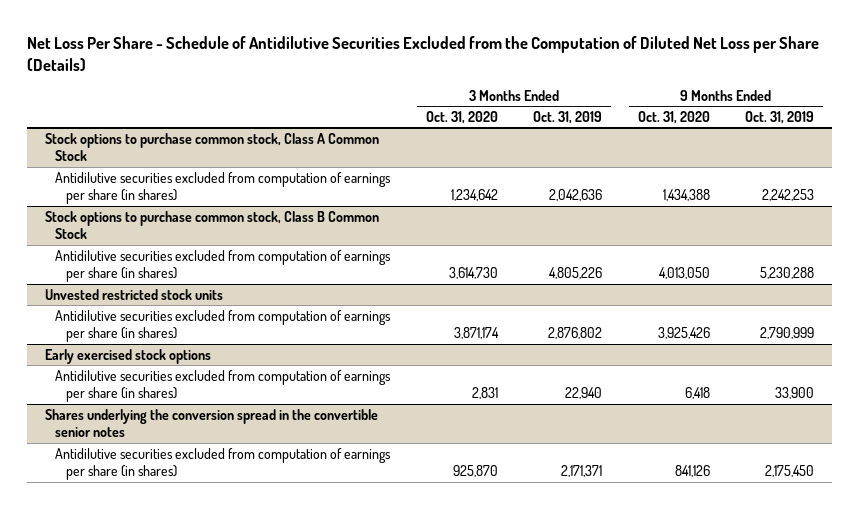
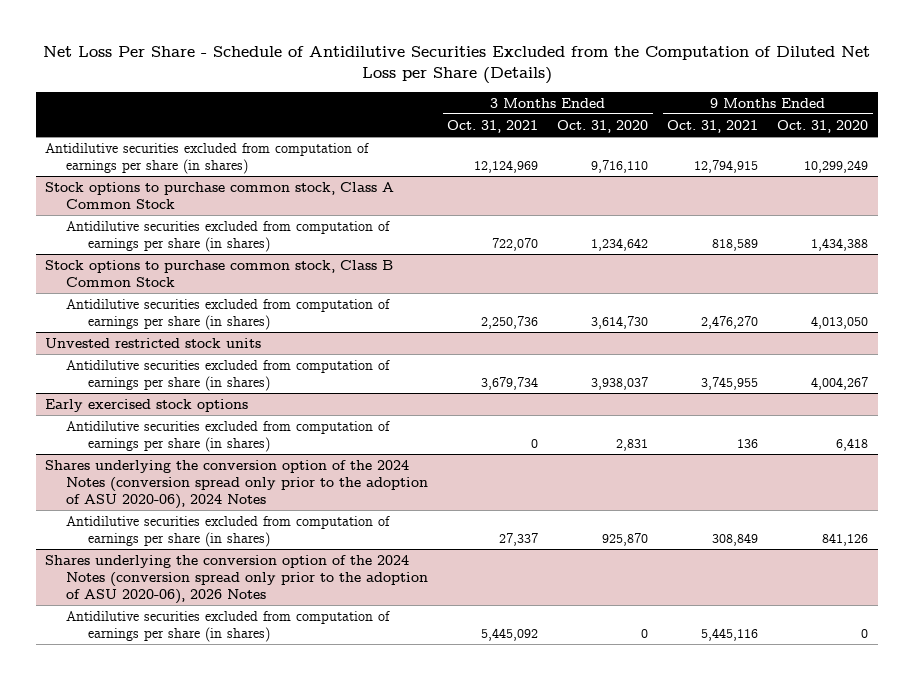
[533,110,603,124] Oct. 31, 2019 -> none
[745,110,815,124] Oct. 31, 2019 -> none
none -> [447,119,539,133] Oct. 31, 2021
none -> [667,119,759,133] Oct. 31, 2021
none -> [45,142,370,174] Antidilutive securities excluded from computation of earnings per share (in shares)
[453,327,499,340] 3,871,174 -> [591,376,649,390] 3,938,037
[657,327,710,340] 3,925,426 -> [811,376,869,390] 4,004,267
[44,408,378,438] Shares underlying the conversion spread in the convertible senior notes -> none
none -> [45,459,429,509] Shares underlying the conversion option of the 2024 Notes (conversion spread only prior to the adoption of ASU 2020-06), 2024 Notes
none -> [45,554,429,604] Shares underlying the conversion option of the 2024 Notes (conversion spread only prior to the adoption of ASU 2020-06), 2026 Notes
none -> [66,610,391,642] Antidilutive securities excluded from computation of earnings per share (in shares)

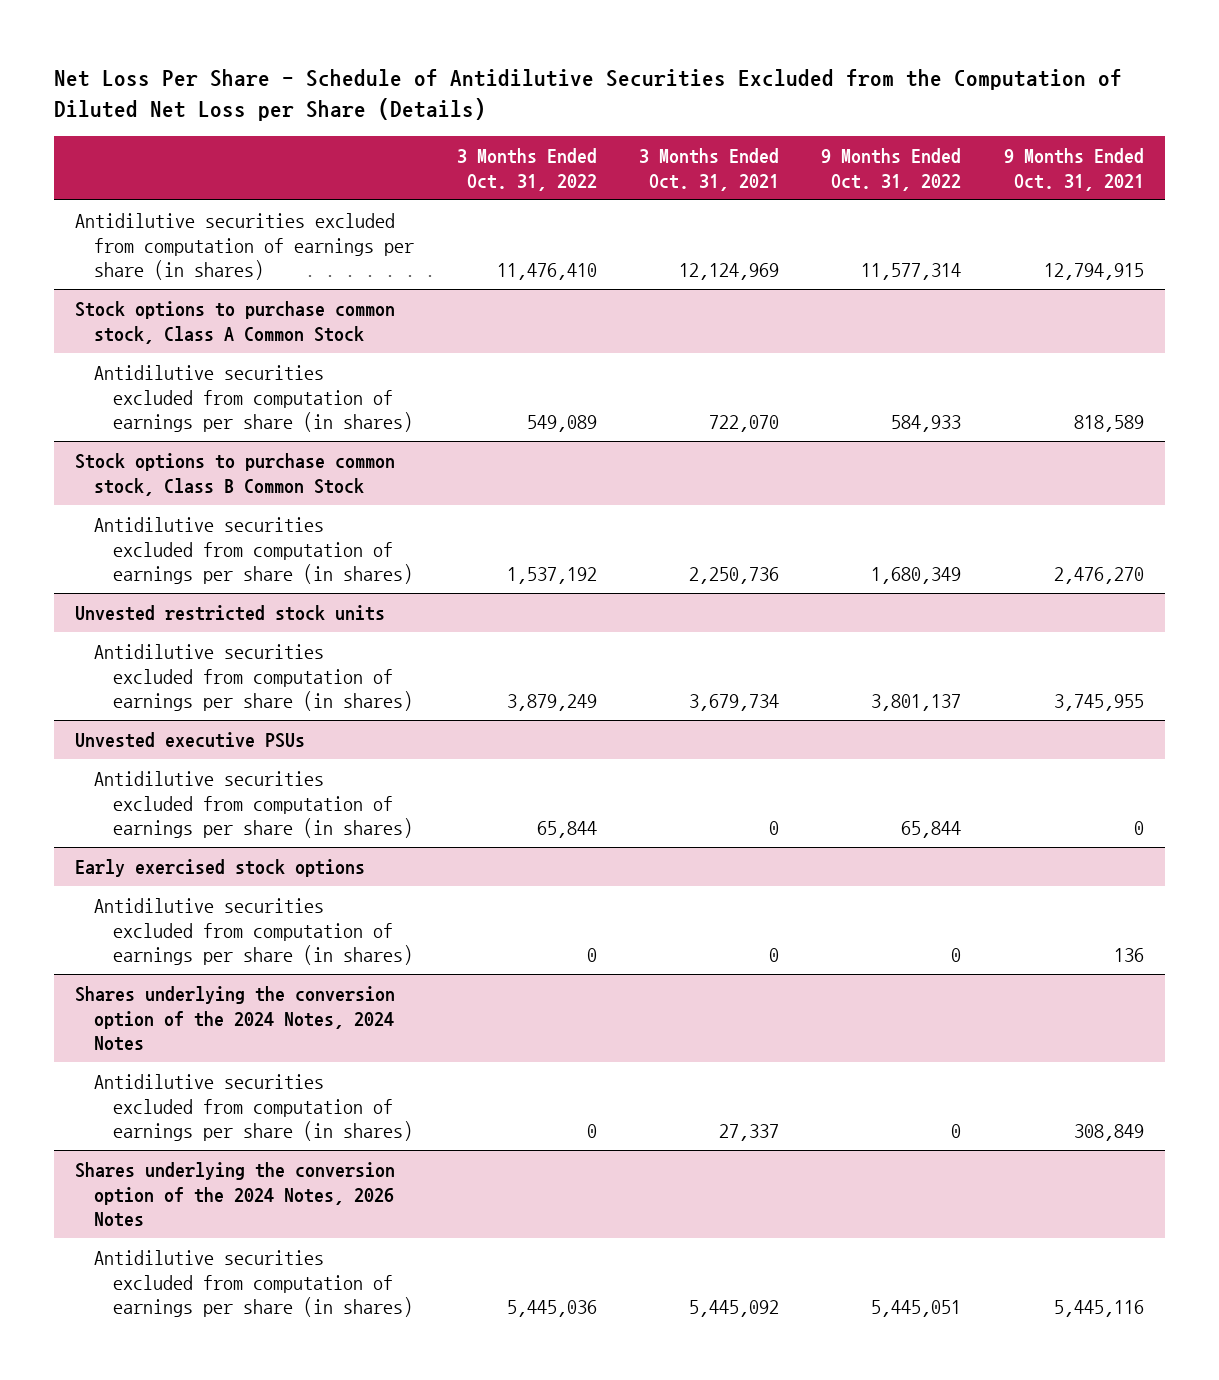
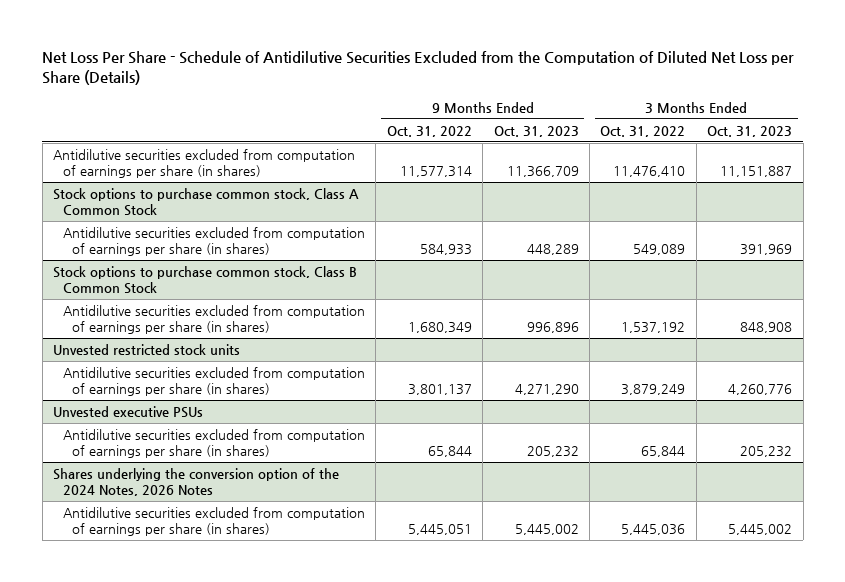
[638,147,779,191] 3 Months Ended Oct. 31, 2021 -> none
[1003,147,1144,191] 9 Months Ended Oct. 31, 2021 -> none
none -> [493,125,579,137] Oct. 31, 2023
none -> [707,125,793,137] Oct. 31, 2023
[75,858,366,877] Early exercised stock options -> none
[94,897,414,966] Antidilutive securities excluded from computation of earnings per share (in shares) -> none
[75,985,396,1052] Shares underlying the conversion option of the 2024 Notes, 2024 Notes -> none
[94,1073,414,1142] Antidilutive securities excluded from computation of earnings per share (in shares) -> none

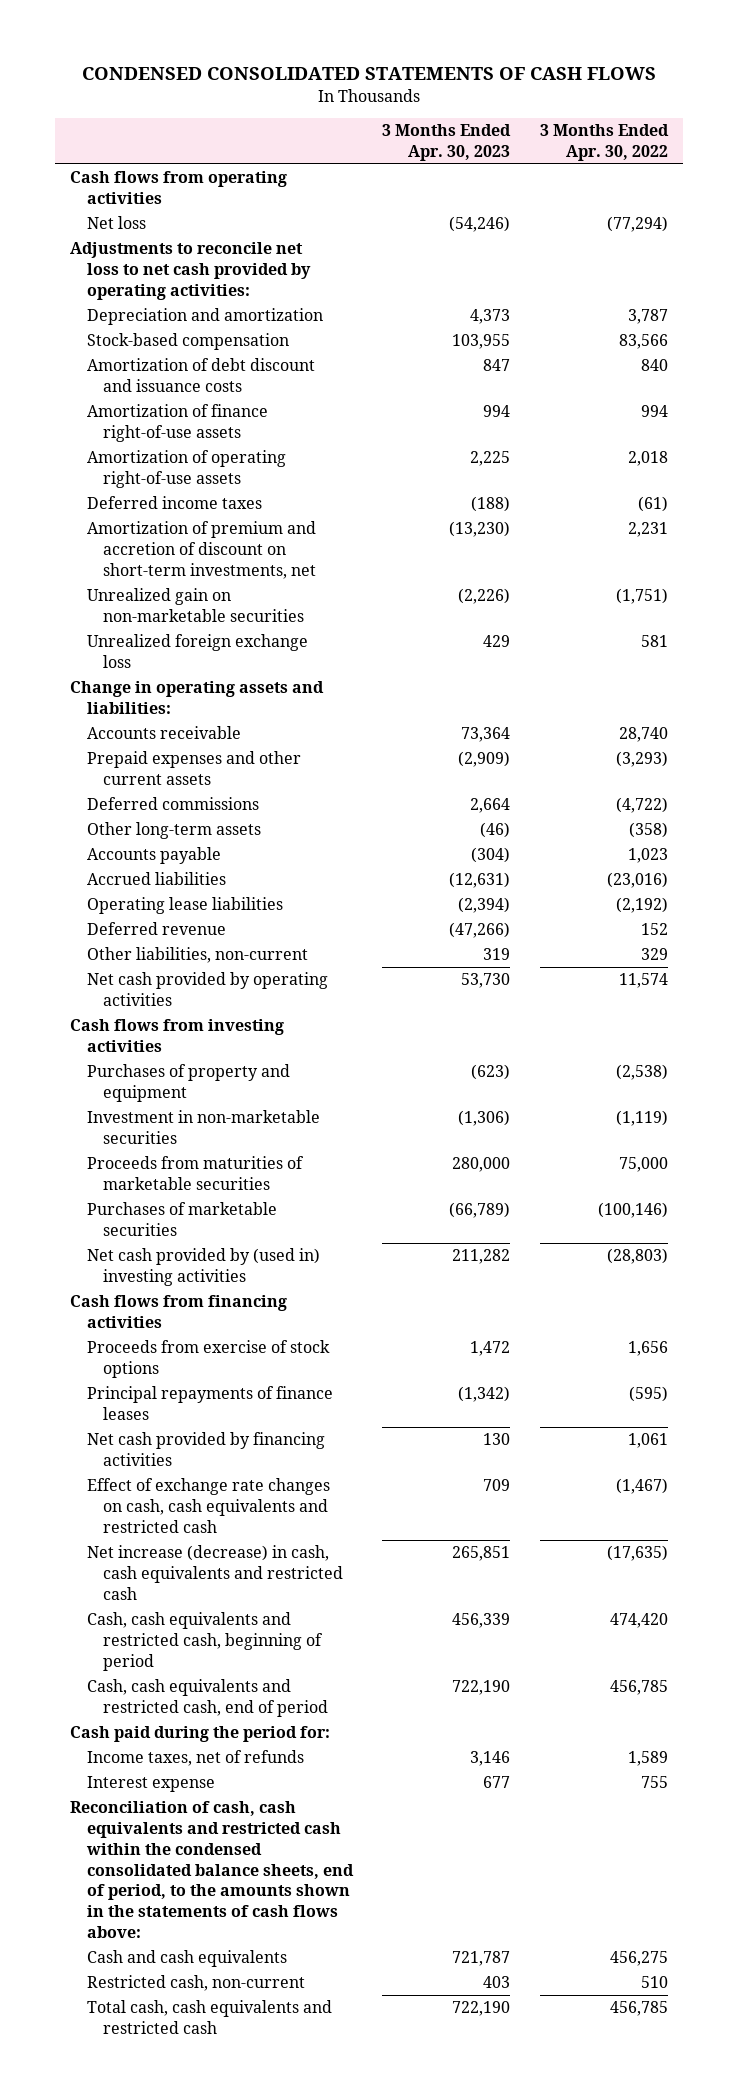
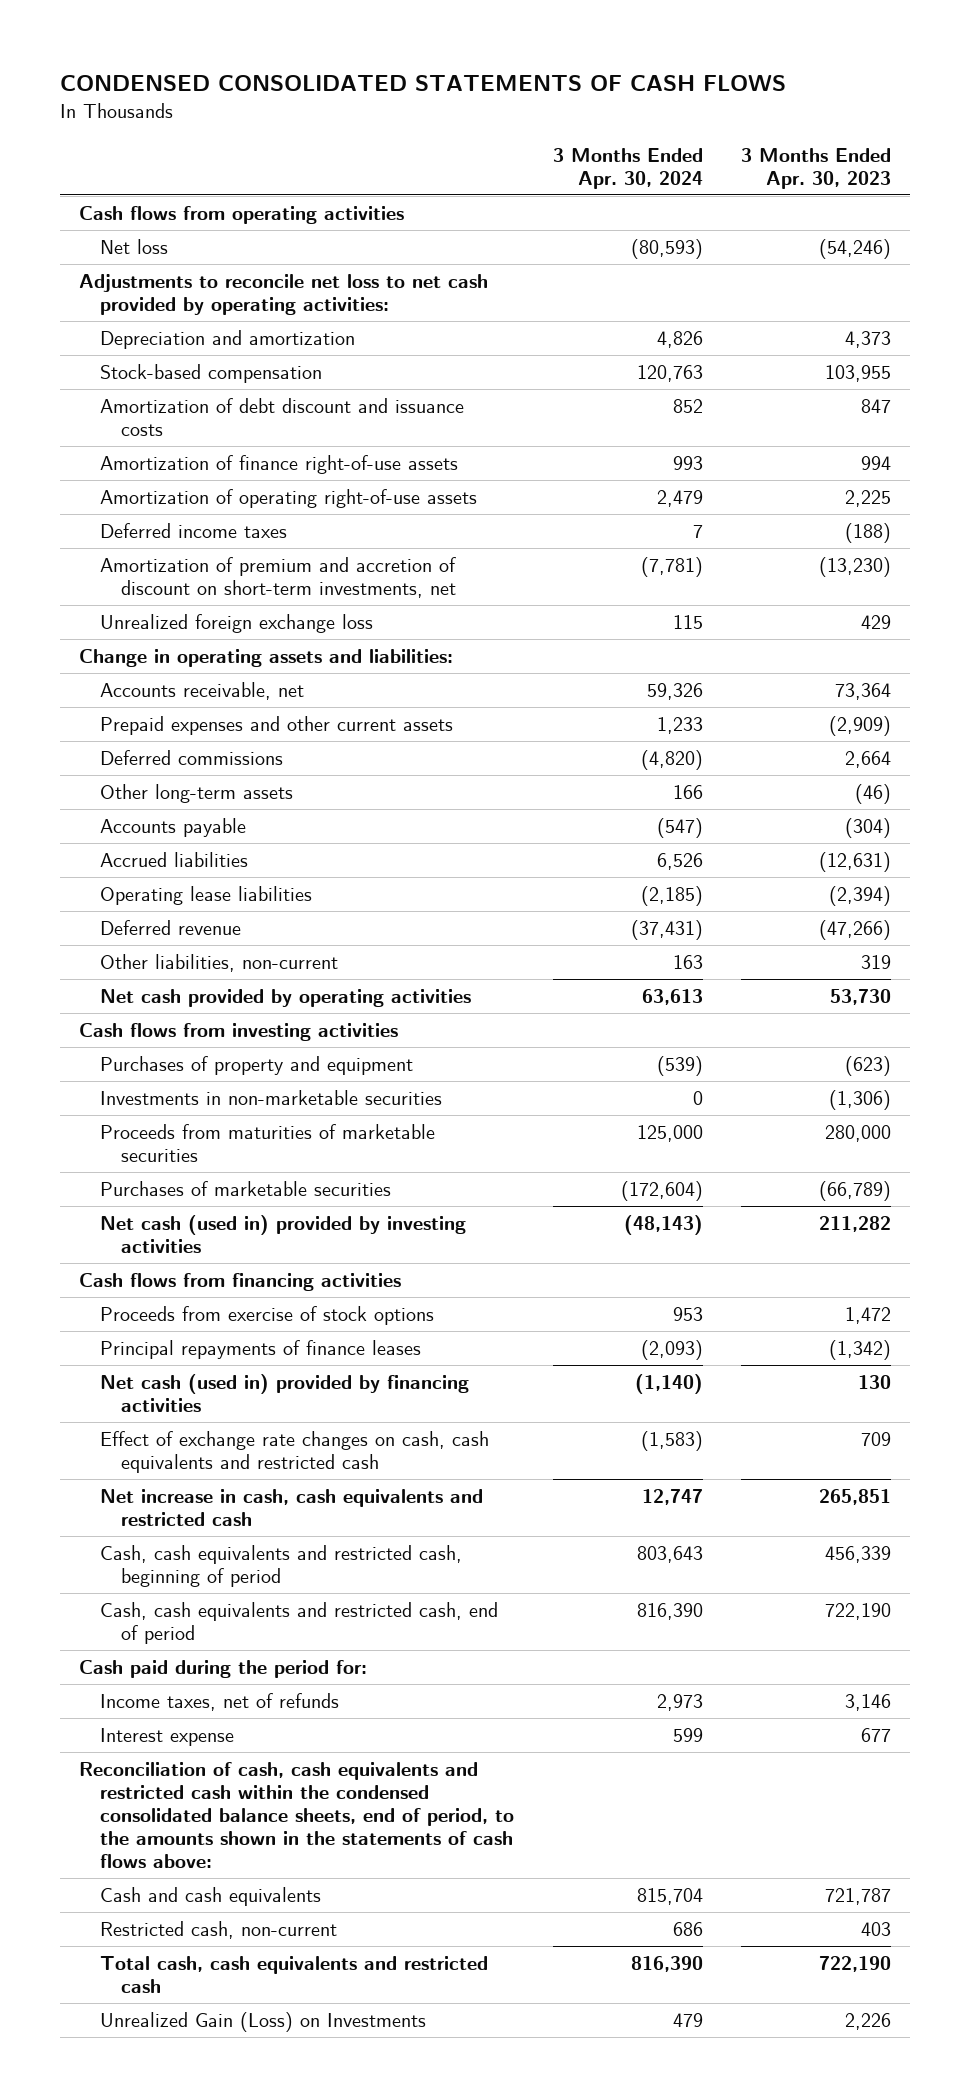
[540,124,670,161] 3 Months Ended Apr. 30, 2022 -> none
none -> [552,147,703,189] 3 Months Ended Apr. 30, 2024
[86,588,304,623] Unrealized gain on non-marketable securities -> none
[86,726,241,740] Accounts receivable -> [100,681,305,700] Accounts receivable, net
[86,1110,320,1145] Investment in non-marketable securities -> [100,1089,443,1105] Investments in non-marketable securities
[86,1248,320,1287] Net cash provided by (used in) investing activities -> [100,1214,467,1253] Net cash (used in) provided by investing activities
[86,1432,325,1467] Net cash provided by financing activities -> [100,1373,470,1412] Net cash (used in) provided by financing activities
[86,1545,343,1600] Net increase (decrease) in cash, cash equivalents and restricted cash -> [100,1488,484,1526] Net increase in cash, cash equivalents and restricted cash
none -> [100,2011,427,2032] Unrealized Gain (Loss) on Investments

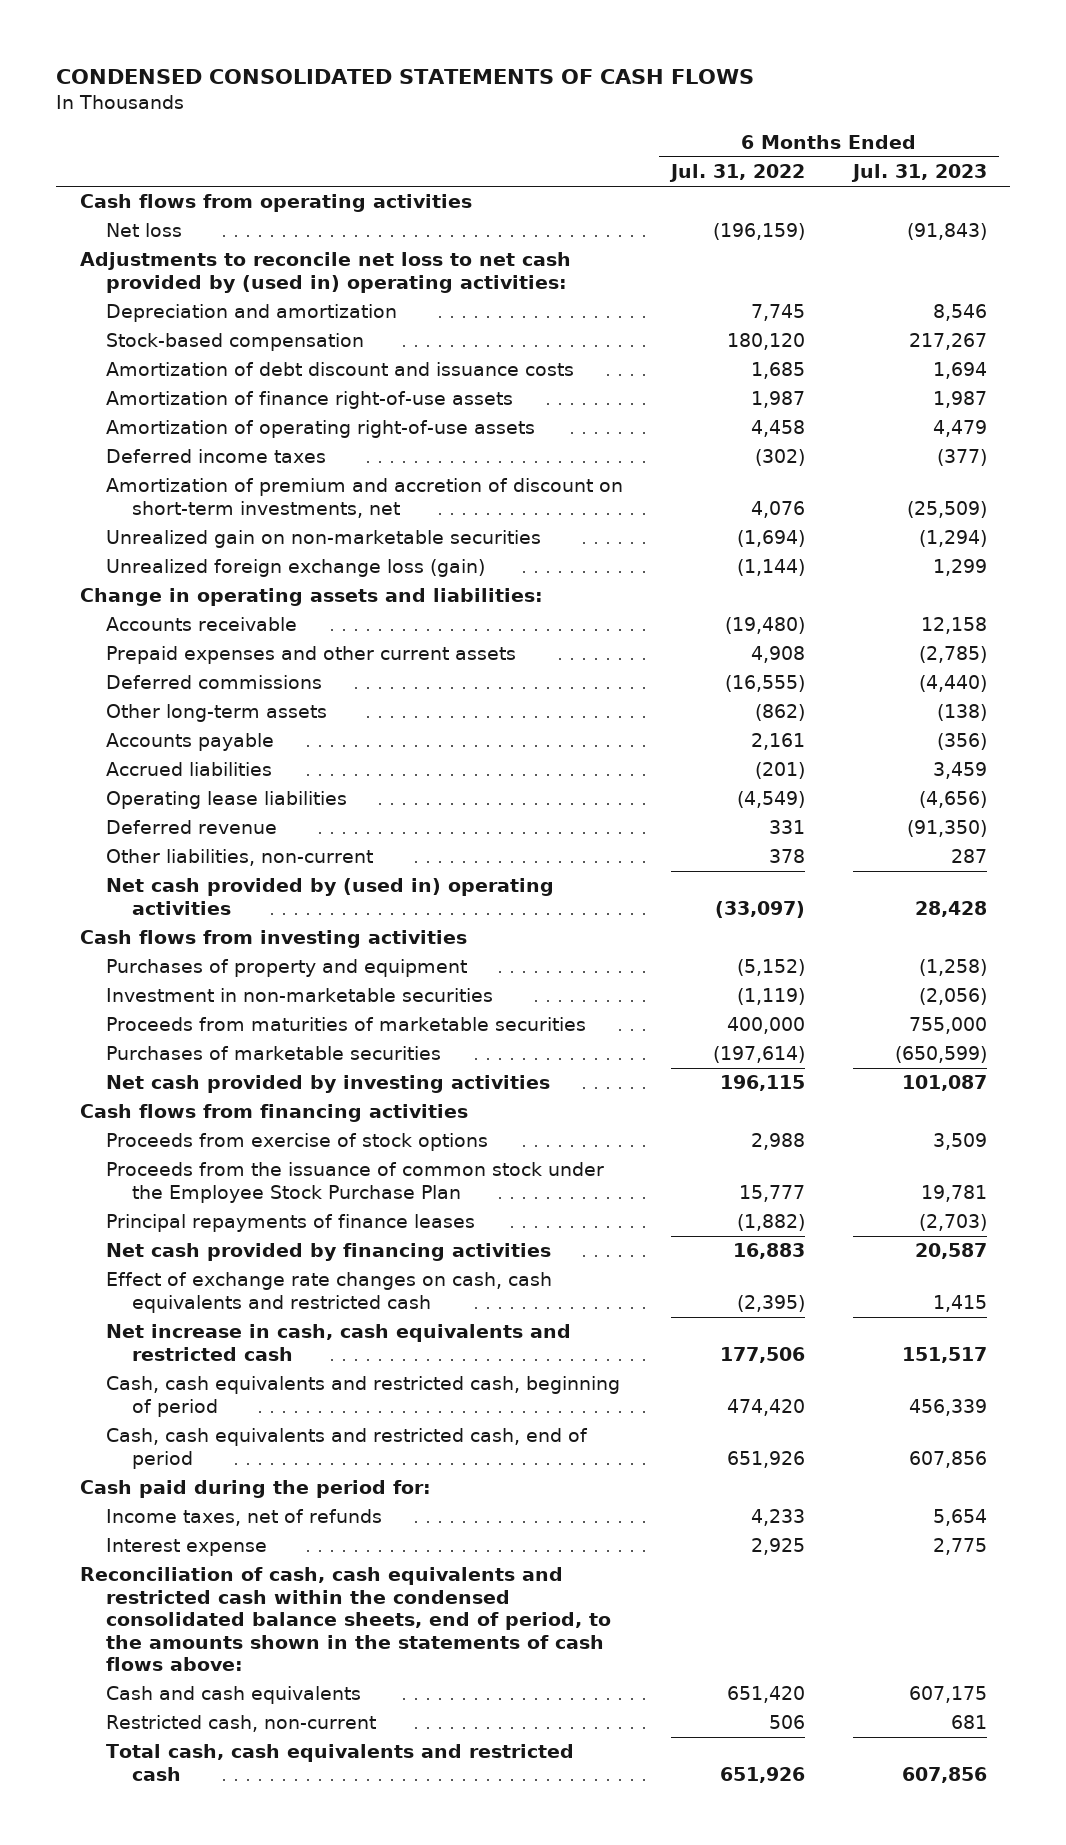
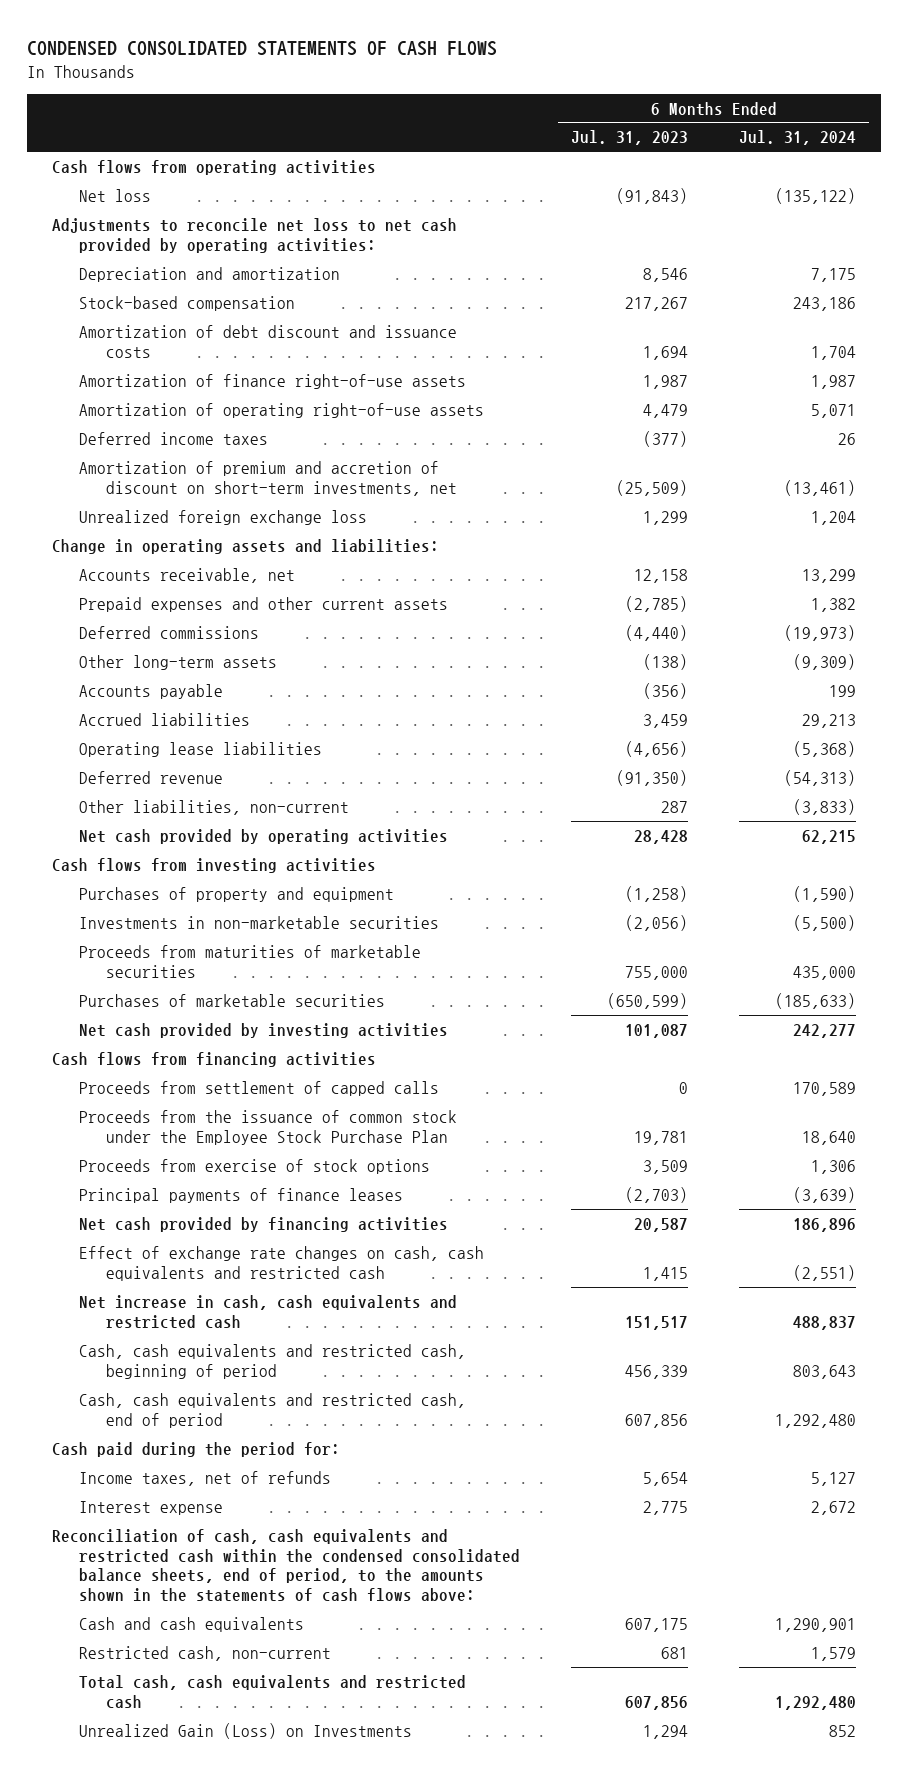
[668,164,805,183] Jul. 31, 2022 -> none
none -> [739,130,857,146] Jul. 31, 2024
[79,252,571,293] Adjustments to reconcile net loss to net cash provided by (used in) operating activities: -> [52,217,458,253] Adjustments to reconcile net loss to net cash provided by operating activities:
[105,530,541,549] Unrealized gain on non-marketable securities -> none
[105,559,485,578] Unrealized foreign exchange loss (gain) -> [79,509,368,525] Unrealized foreign exchange loss
[105,617,297,632] Accounts receivable -> [79,567,296,583] Accounts receivable, net
[105,878,554,915] Net cash provided by (used in) operating activities -> [79,828,449,844] Net cash provided by operating activities
[105,988,493,1003] Investment in non-marketable securities -> [79,915,440,929] Investments in non-marketable securities
none -> [79,1080,440,1096] Proceeds from settlement of capped calls
[105,1133,488,1152] Proceeds from exercise of stock options -> [79,1158,431,1174] Proceeds from exercise of stock options
[105,1214,475,1233] Principal repayments of finance leases -> [79,1187,404,1203] Principal payments of finance leases
none -> [79,1722,413,1739] Unrealized Gain (Loss) on Investments

